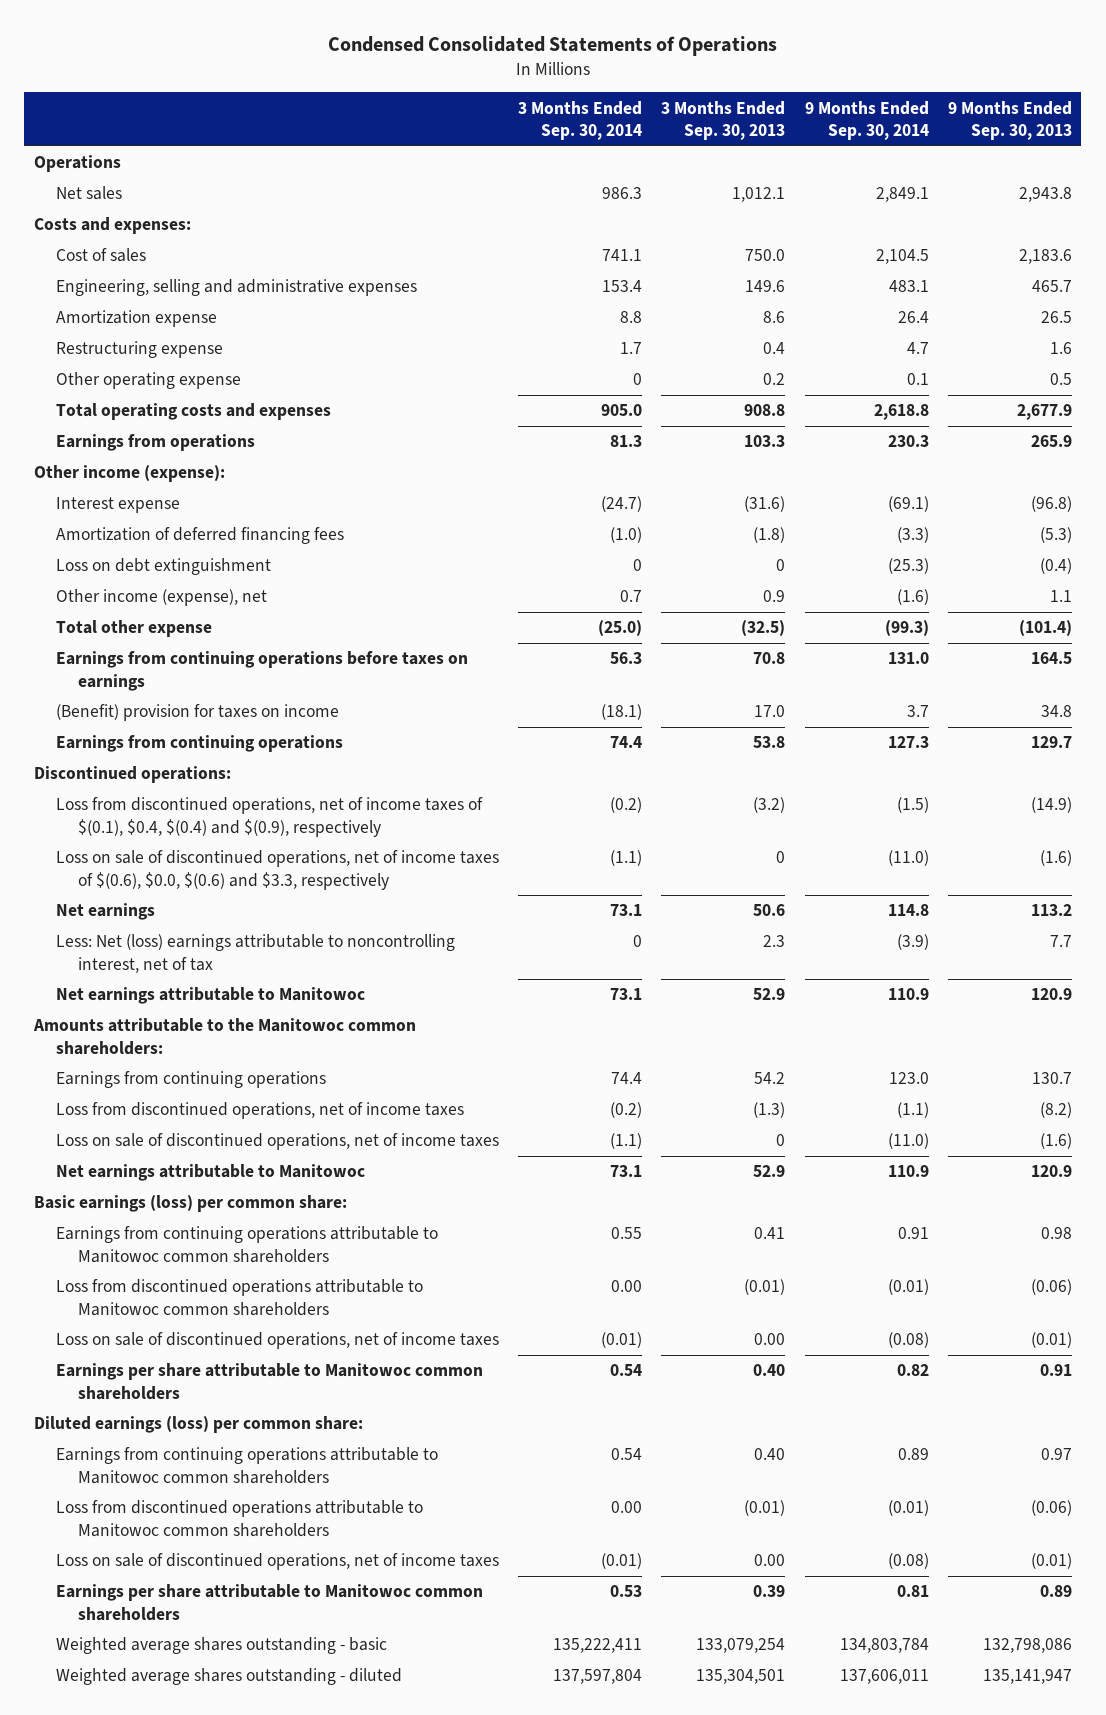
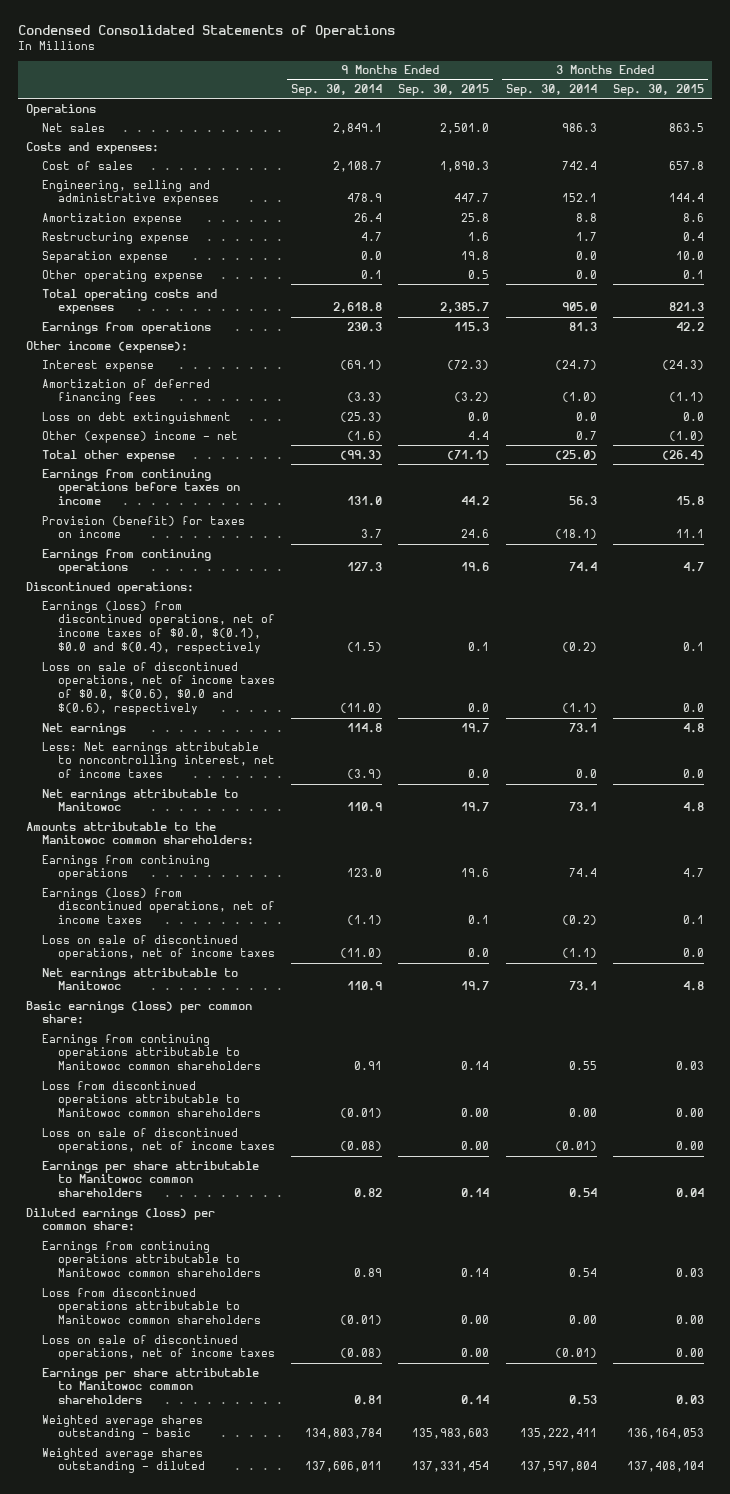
[661,100,786,140] 3 Months Ended Sep. 30, 2013 -> none
[947,100,1072,140] 9 Months Ended Sep. 30, 2013 -> none
none -> [398,84,490,97] Sep. 30, 2015
none -> [612,84,704,97] Sep. 30, 2015
[602,249,643,262] 741.1 -> [561,160,597,170] 742.4
[875,249,929,265] 2,104.5 -> [333,160,383,172] 2,108.7
[602,280,643,293] 153.4 -> [561,193,597,203] 152.1
[888,280,929,293] 483.1 -> [347,193,383,203] 478.9
none -> [41,250,168,263] Separation expense
[633,373,643,386] 0 -> [575,269,597,279] 0.0
[633,559,643,572] 0 -> [575,411,597,421] 0.0
[55,589,267,607] Other income (expense), net -> [41,430,238,443] Other (expense) income - net
[55,651,468,691] Earnings from continuing operations before taxes on earnings -> [41,468,241,506] Earnings from continuing operations before taxes on income
[55,704,339,722] (Benefit) provision for taxes on income -> [41,515,245,539] Provision (benefit) for taxes on income
[55,797,483,837] Loss from discontinued operations, net of income taxes of $(0.1), $0.4, $(0.4) and $(0.9), respectively -> [41,600,276,655] Earnings (loss) from discontinued operations, net of income taxes of $0.0, $(0.1), $0.0 and $(0.4), respectively
[55,850,499,890] Loss on sale of discontinued operations, net of income taxes of $(0.6), $0.0, $(0.6) and $3.3, respectively -> [41,661,276,716] Loss on sale of discontinued operations, net of income taxes of $0.0, $(0.6), $0.0 and $(0.6), respectively
[55,934,455,973] Less: Net (loss) earnings attributable to noncontrolling interest, net of tax -> [41,741,276,779] Less: Net earnings attributable to noncontrolling interest, net of income taxes
[633,935,643,948] 0 -> [575,769,597,779] 0.0
[55,1102,464,1120] Loss from discontinued operations, net of income taxes -> [41,887,276,925] Earnings (loss) from discontinued operations, net of income taxes

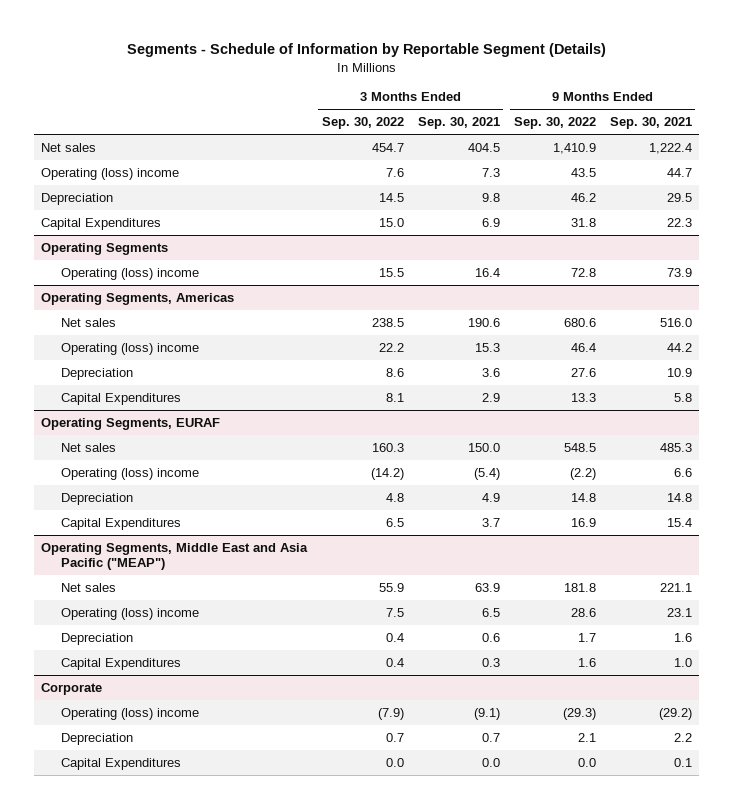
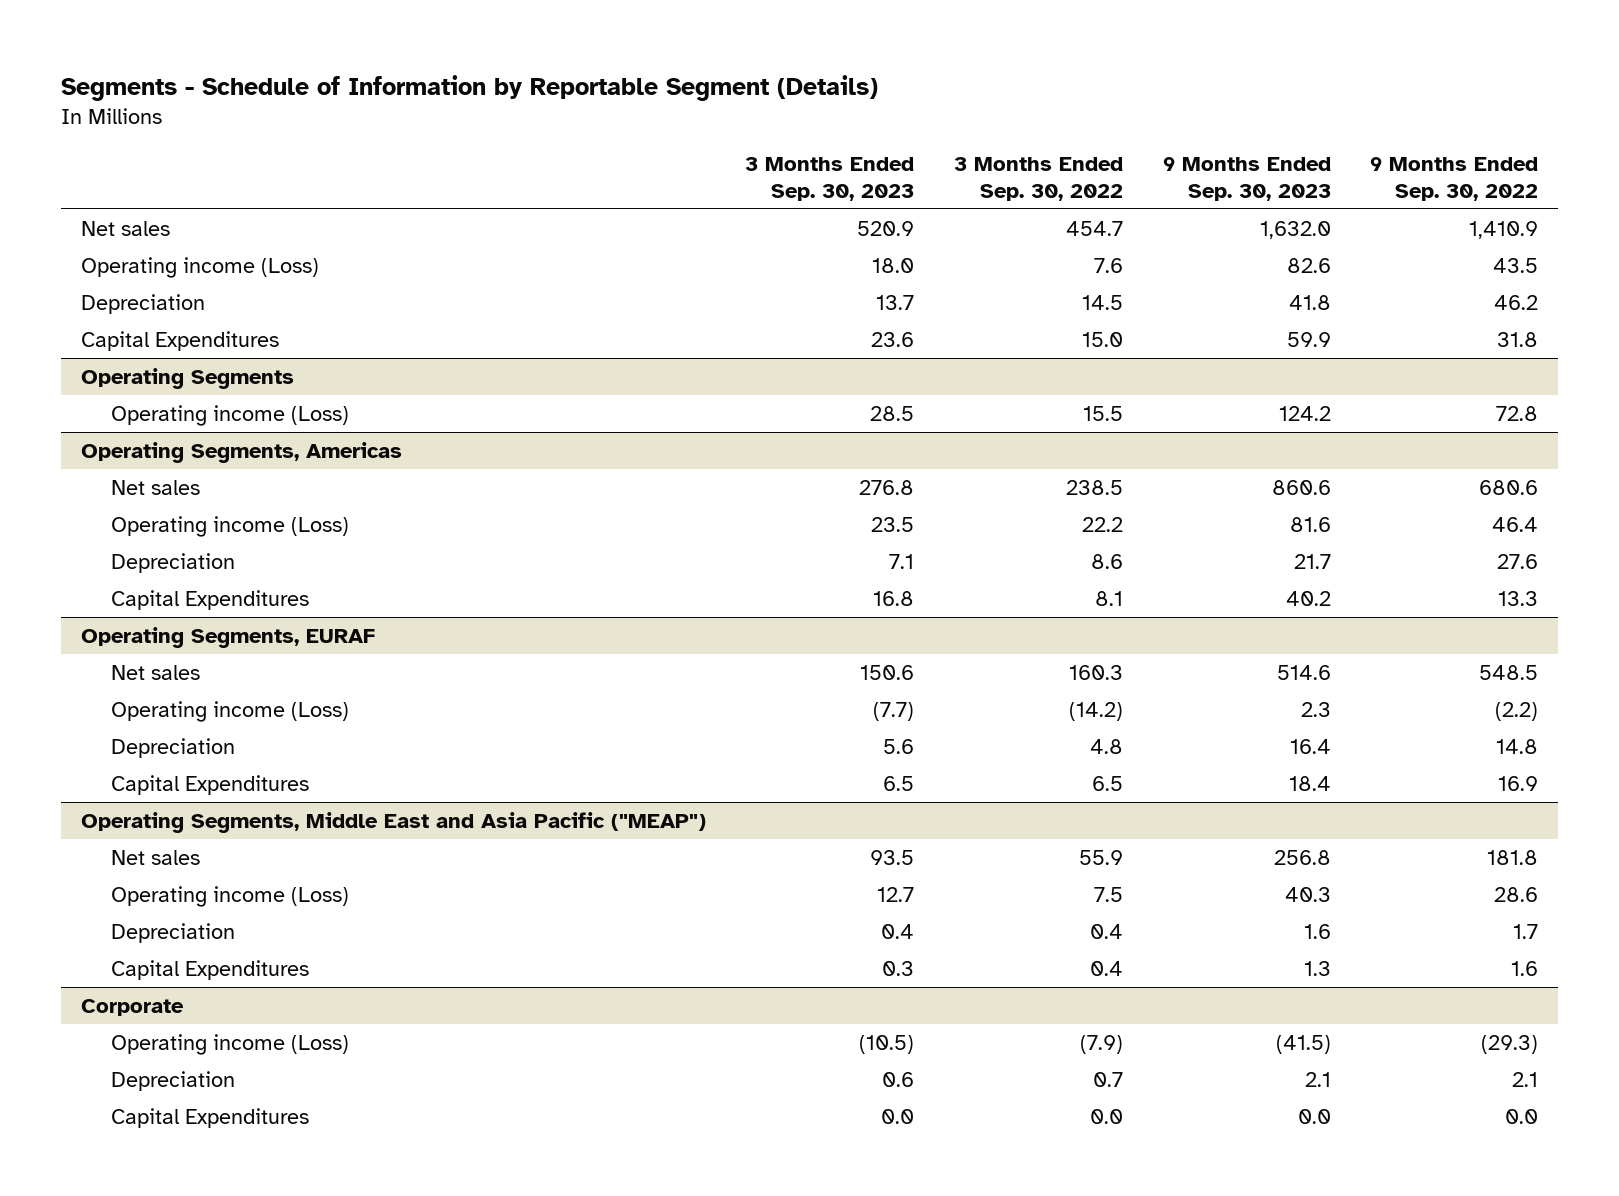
[417,117,500,130] Sep. 30, 2021 -> none
[609,117,692,130] Sep. 30, 2021 -> none
none -> [745,157,915,201] 3 Months Ended Sep. 30, 2023
none -> [1162,157,1331,201] 9 Months Ended Sep. 30, 2023
[41,167,180,180] Operating (loss) income -> [80,257,319,279] Operating income (Loss)
[61,267,200,280] Operating (loss) income -> [110,405,349,427] Operating income (Loss)
[61,342,200,355] Operating (loss) income -> [110,516,349,538] Operating income (Loss)
[61,467,200,480] Operating (loss) income -> [110,701,349,723] Operating income (Loss)
[61,607,200,620] Operating (loss) income -> [110,886,349,908] Operating income (Loss)
[61,707,200,720] Operating (loss) income -> [110,1034,349,1056] Operating income (Loss)

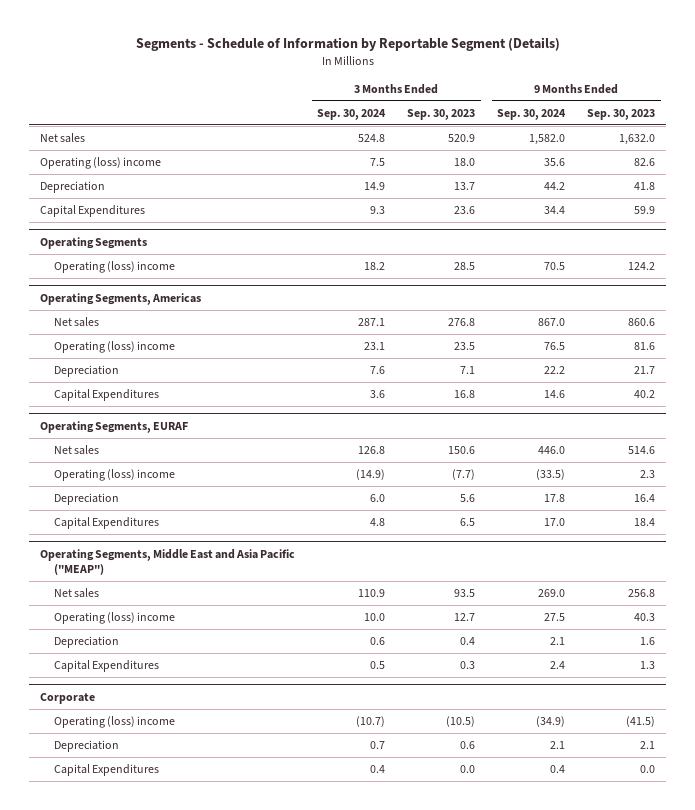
[953,157,1123,201] 3 Months Ended Sep. 30, 2022 -> none
[1370,157,1539,201] 9 Months Ended Sep. 30, 2022 -> none
none -> [317,108,387,120] Sep. 30, 2024
none -> [497,108,567,120] Sep. 30, 2024
[80,257,319,279] Operating income (Loss) -> [40,157,162,170] Operating (loss) income
[110,405,349,427] Operating income (Loss) -> [54,261,176,274] Operating (loss) income
[110,516,349,538] Operating income (Loss) -> [54,341,176,354] Operating (loss) income
[110,701,349,723] Operating income (Loss) -> [54,469,176,482] Operating (loss) income
[110,886,349,908] Operating income (Loss) -> [54,612,176,625] Operating (loss) income
[110,1034,349,1056] Operating income (Loss) -> [54,716,176,729] Operating (loss) income

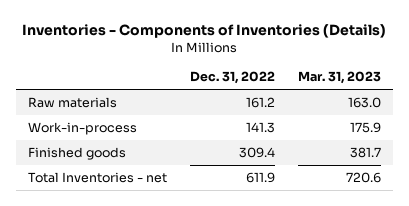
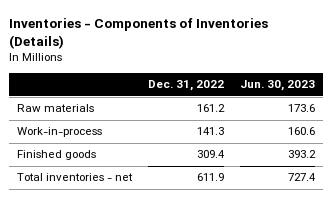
[298,71,382,85] Mar. 31, 2023 -> none
none -> [239,80,315,92] Jun. 30, 2023
[27,171,167,183] Total Inventories - net -> [17,173,134,182] Total inventories - net

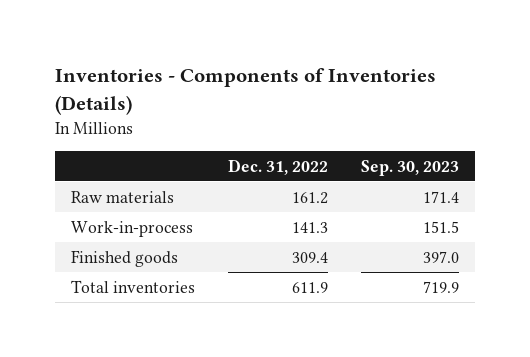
[239,80,315,92] Jun. 30, 2023 -> none
none -> [360,159,459,176] Sep. 30, 2023
[17,173,134,182] Total inventories - net -> [71,279,196,293] Total inventories

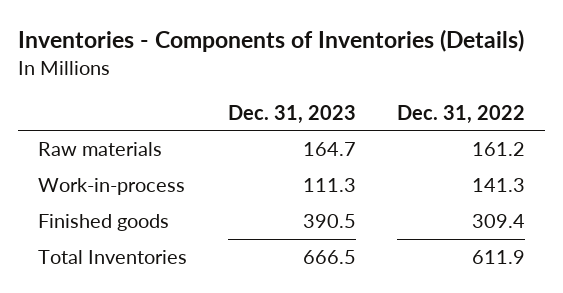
[360,159,459,176] Sep. 30, 2023 -> none
none -> [228,104,357,124] Dec. 31, 2023
[71,279,196,293] Total inventories -> [38,250,188,265] Total Inventories

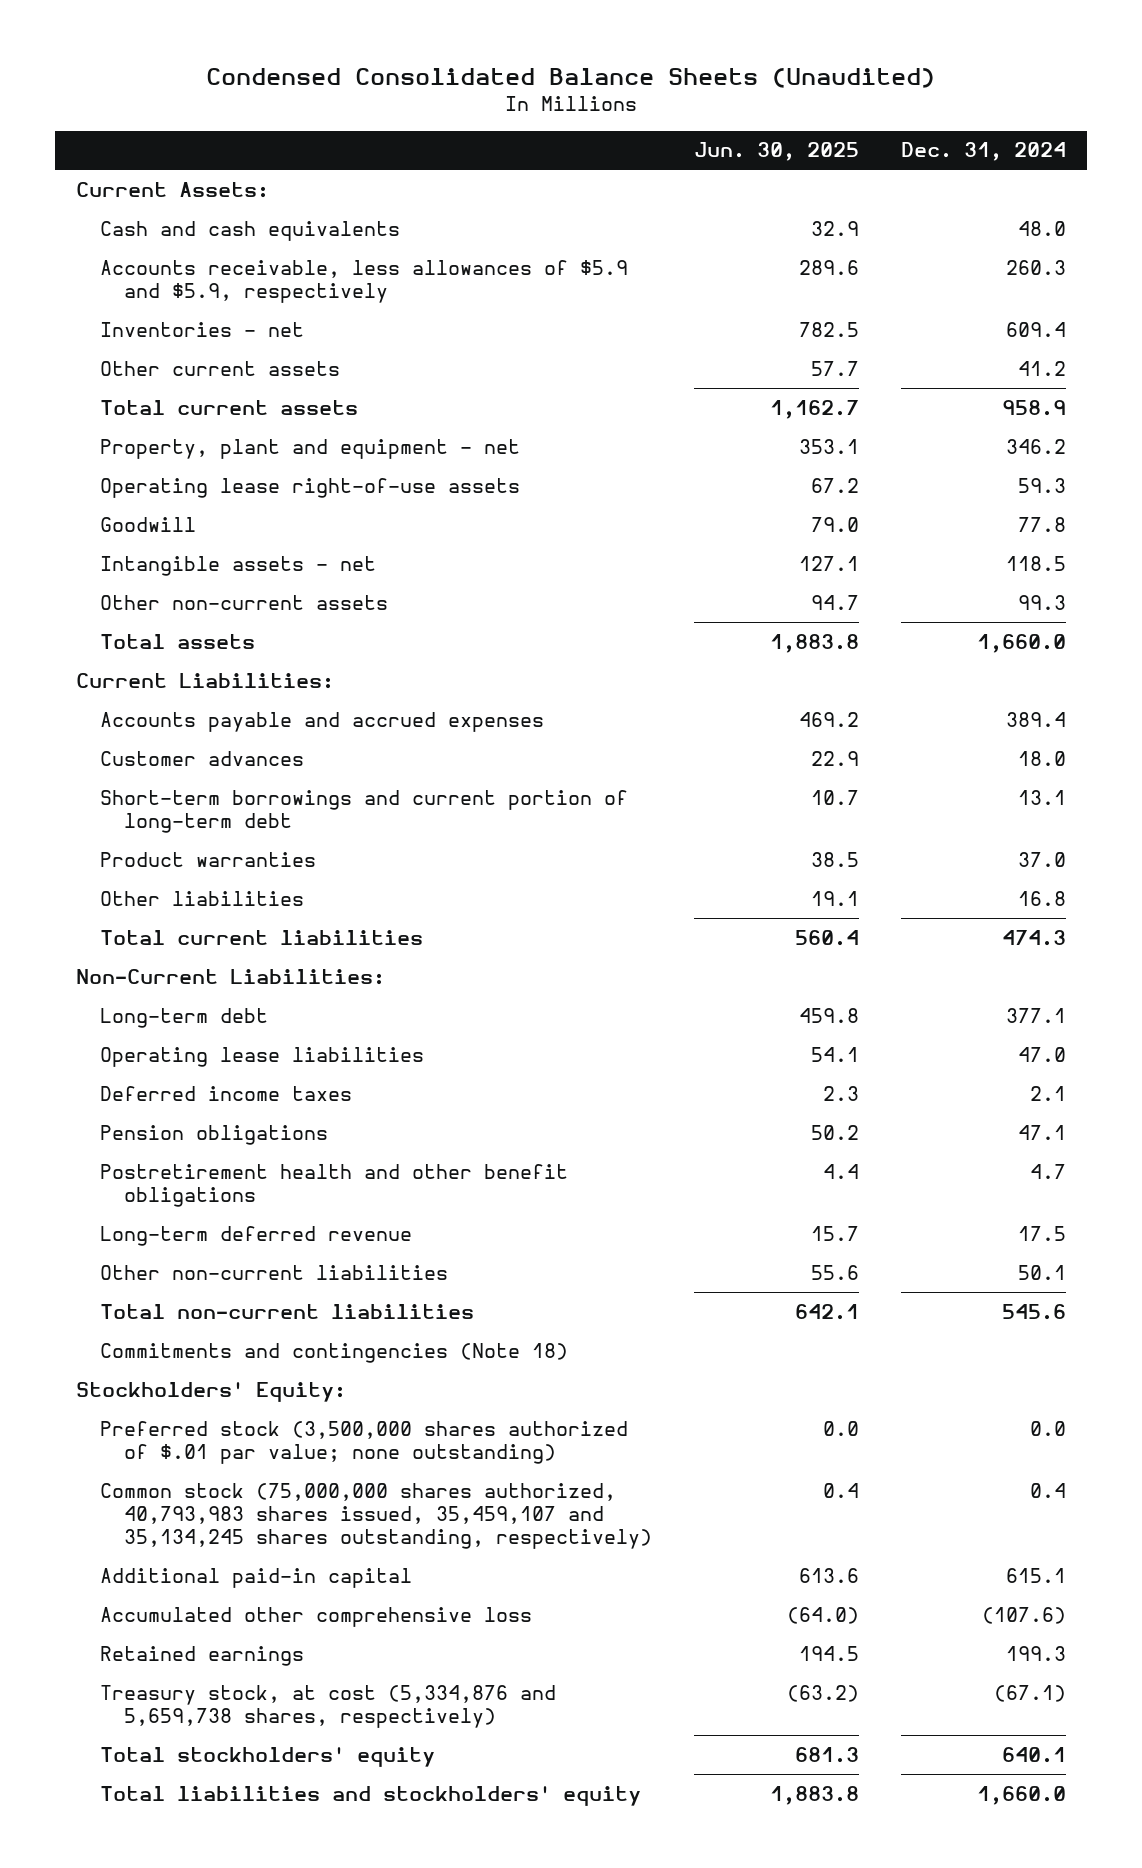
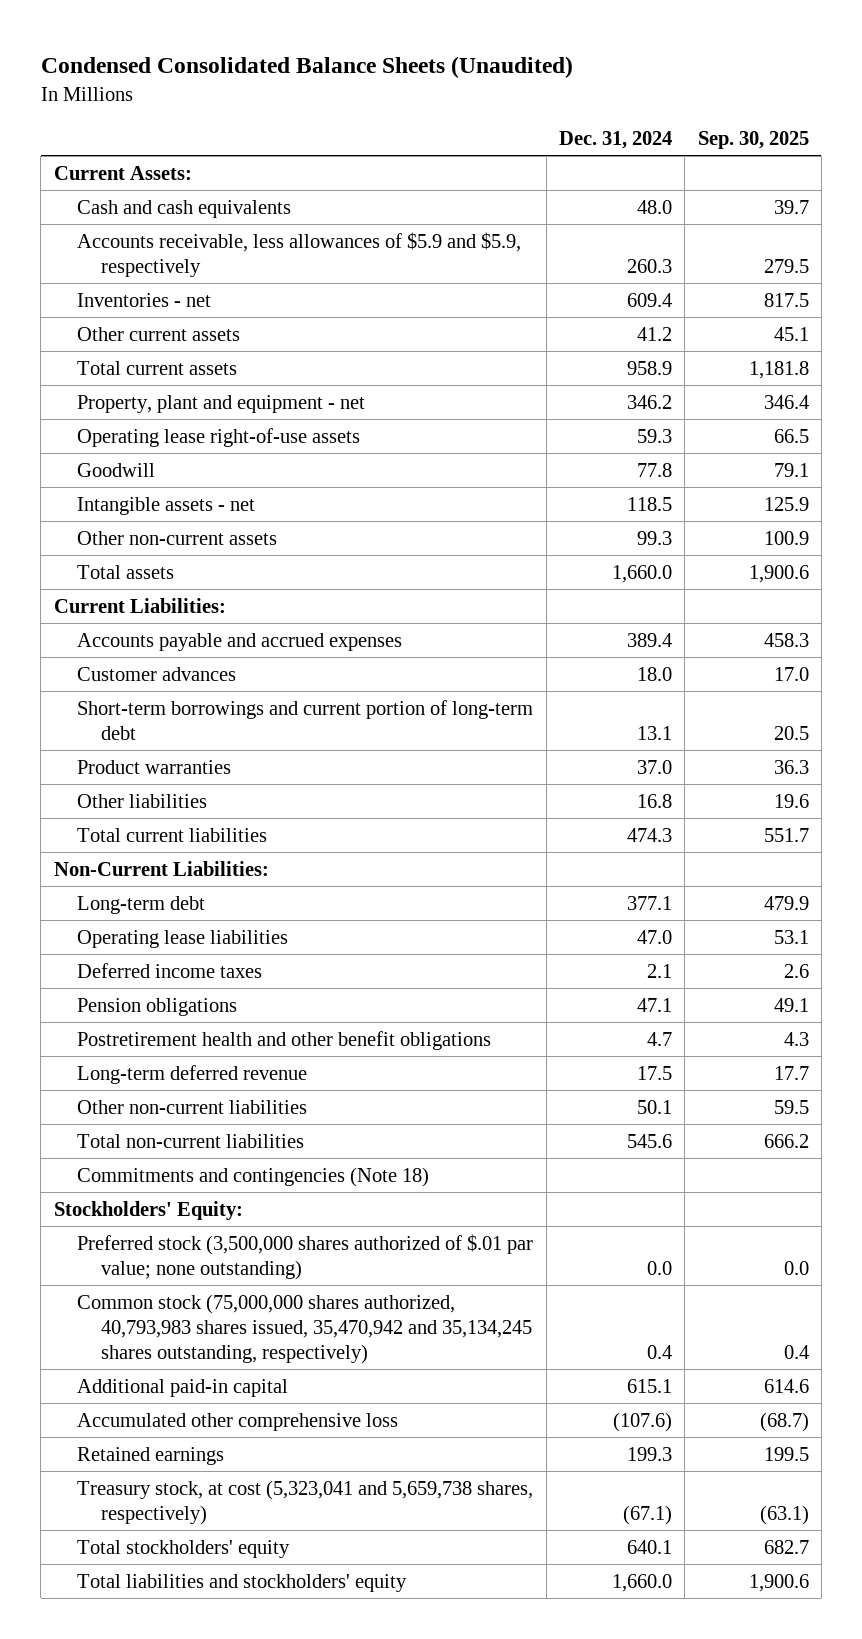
[694,142,860,162] Jun. 30, 2025 -> none
none -> [697,130,809,149] Sep. 30, 2025
[99,1482,653,1550] Common stock (75,000,000 shares authorized, 40,793,983 shares issued, 35,459,107 and 35,134,245 shares outstanding, respectively) -> [77,1293,532,1364] Common stock (75,000,000 shares authorized, 40,793,983 shares issued, 35,470,942 and 35,134,245 shares outstanding, respectively)
[99,1684,556,1729] Treasury stock, at cost (5,334,876 and 5,659,738 shares, respectively) -> [77,1479,534,1525] Treasury stock, at cost (5,323,041 and 5,659,738 shares, respectively)

